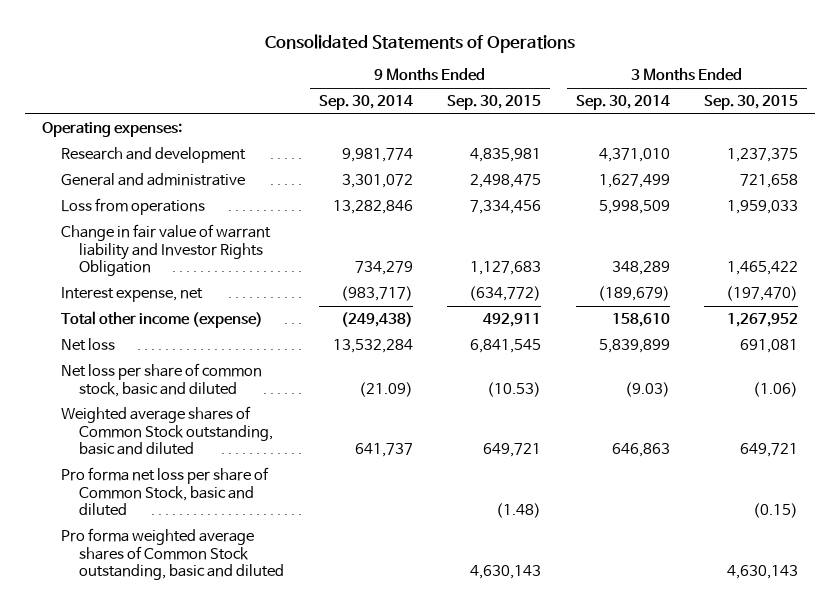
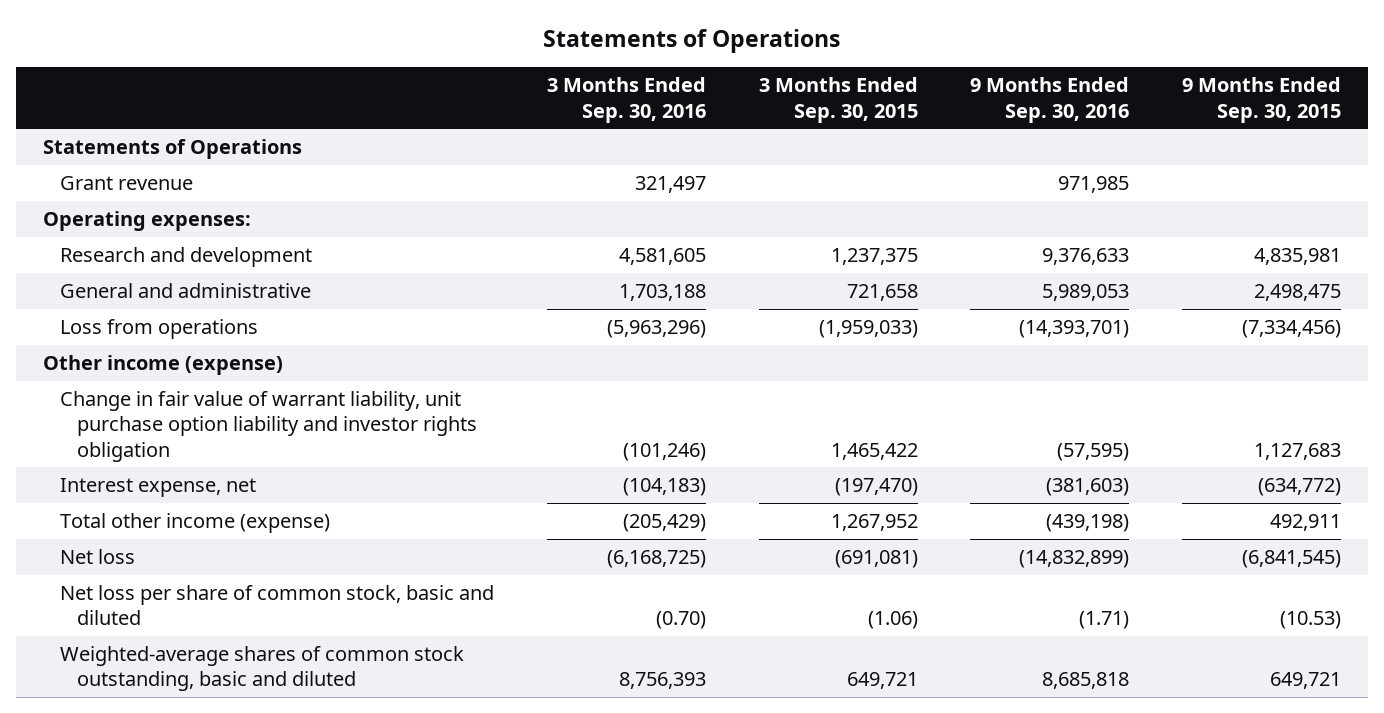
[265,33,576,53] Consolidated Statements of Operations -> [543,29,841,54] Statements of Operations
[318,95,413,111] Sep. 30, 2014 -> none
[575,95,670,111] Sep. 30, 2014 -> none
none -> [546,77,706,123] 3 Months Ended Sep. 30, 2016
none -> [970,77,1130,123] 9 Months Ended Sep. 30, 2016
none -> [42,139,302,160] Statements of Operations
none -> [59,176,193,191] Grant revenue
[470,200,542,215] 7,334,456 -> [1242,320,1342,339] (7,334,456)
[727,200,799,215] 1,959,033 -> [818,320,918,339] (1,959,033)
none -> [42,355,283,376] Other income (expense)
[60,224,271,277] Change in fair value of warrant liability and Investor Rights Obligation -> [59,391,477,462] Change in fair value of warrant liability, unit purchase option liability and investor rights obligation
[470,339,542,354] 6,841,545 -> [1242,550,1342,569] (6,841,545)
[740,339,799,354] 691,081 -> [834,550,918,569] (691,081)
[60,467,269,517] Pro forma net loss per share of Common Stock, basic and diluted -> none
[60,528,285,581] Pro forma weighted average shares of Common Stock outstanding, basic and diluted -> none
[60,406,274,456] Weighted average shares of Common Stock outstanding, basic and diluted -> [59,646,464,692] Weighted-average shares of common stock outstanding, basic and diluted

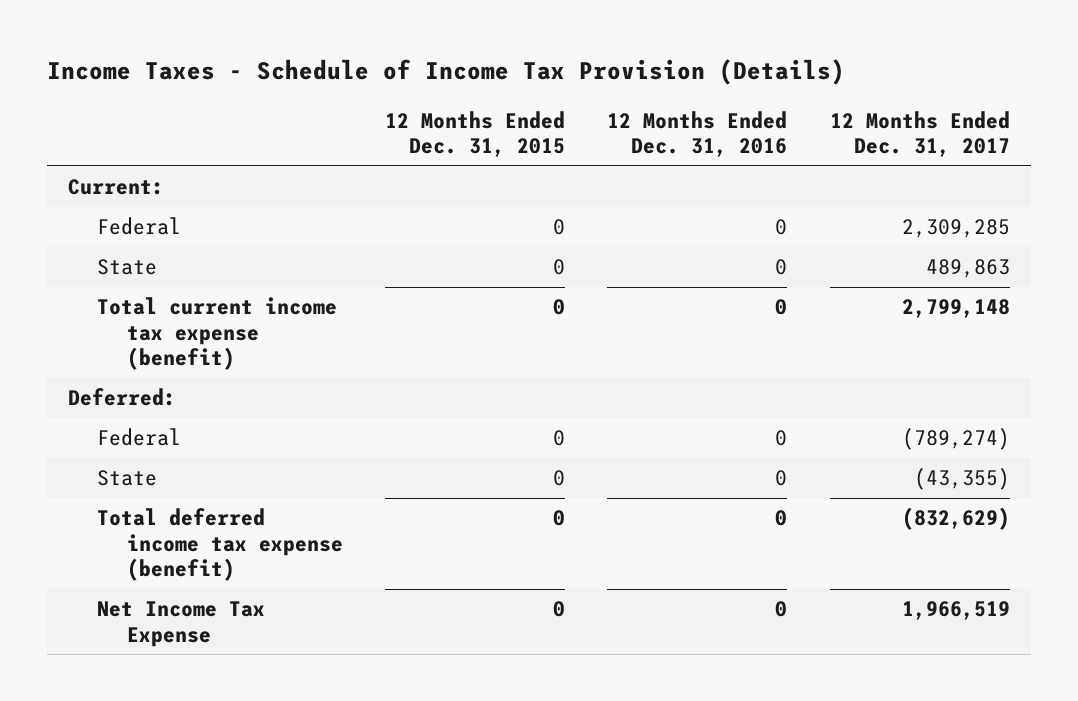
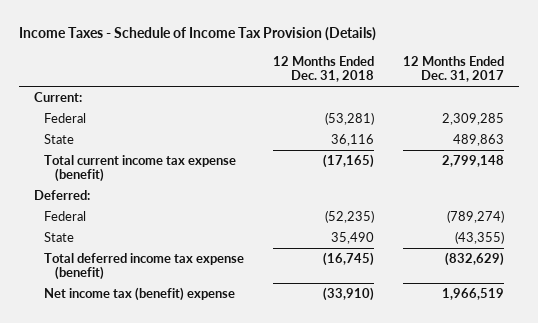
[385,110,566,157] 12 Months Ended Dec. 31, 2015 -> none
[607,110,788,157] 12 Months Ended Dec. 31, 2016 -> none
none -> [273,55,375,82] 12 Months Ended Dec. 31, 2018
[97,601,266,647] Net Income Tax Expense -> [44,287,236,302] Net income tax (benefit) expense

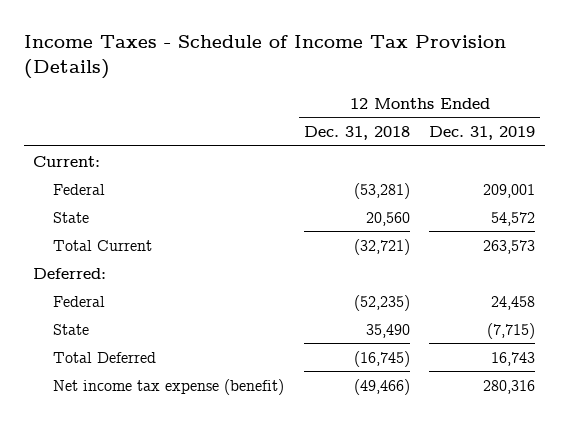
[403,55,505,82] 12 Months Ended Dec. 31, 2017 -> none
none -> [429,125,536,140] Dec. 31, 2019
[331,134,375,147] 36,116 -> [365,211,410,226] 20,560
[44,155,237,183] Total current income tax expense (benefit) -> [53,239,153,251] Total Current
[323,154,375,169] (17,165) -> [353,238,410,255] (32,721)
[44,253,245,281] Total deferred income tax expense (benefit) -> [53,351,157,363] Total Deferred
[44,287,236,302] Net income tax (benefit) expense -> [53,378,285,395] Net income tax expense (benefit)
[323,287,375,302] (33,910) -> [353,378,410,395] (49,466)

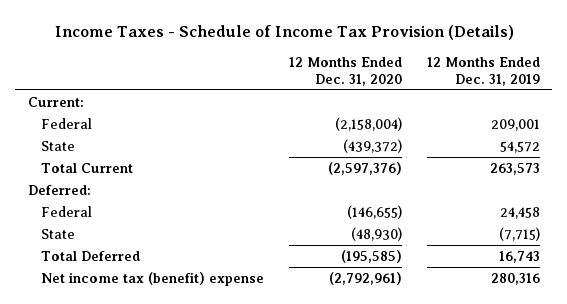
[303,125,410,140] Dec. 31, 2018 -> none
none -> [288,56,402,86] 12 Months Ended Dec. 31, 2020
[53,378,285,395] Net income tax expense (benefit) -> [41,271,265,286] Net income tax (benefit) expense

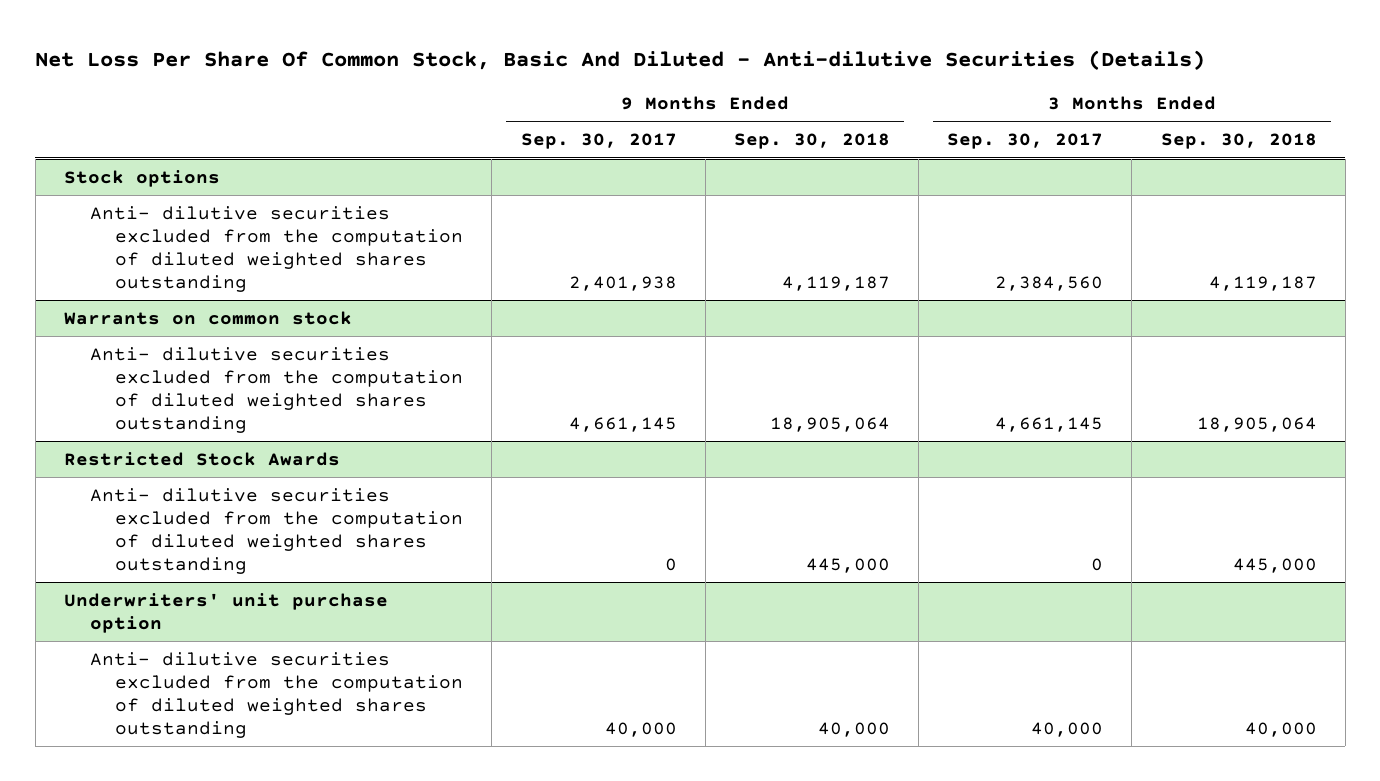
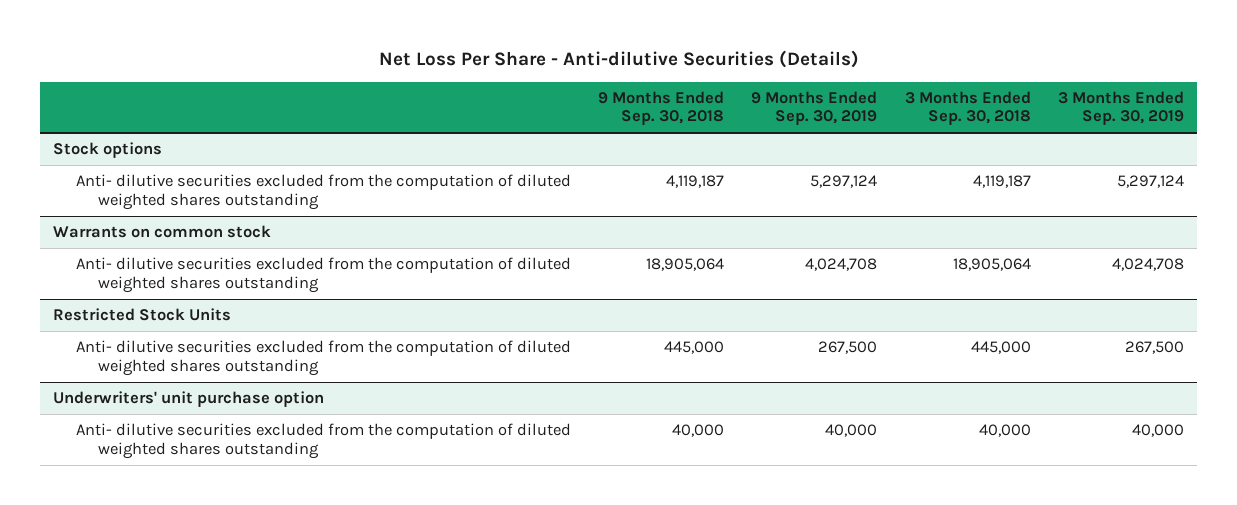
[35,49,1206,70] Net Loss Per Share Of Common Stock, Basic And Diluted - Anti-dilutive Securities (Details) -> [378,50,859,69] Net Loss Per Share - Anti-dilutive Securities (Details)
[520,133,677,150] Sep. 30, 2017 -> none
[947,133,1104,150] Sep. 30, 2017 -> none
none -> [751,90,878,126] 9 Months Ended Sep. 30, 2019
none -> [1057,90,1184,126] 3 Months Ended Sep. 30, 2019
[63,451,340,466] Restricted Stock Awards -> [53,308,232,322] Restricted Stock Units

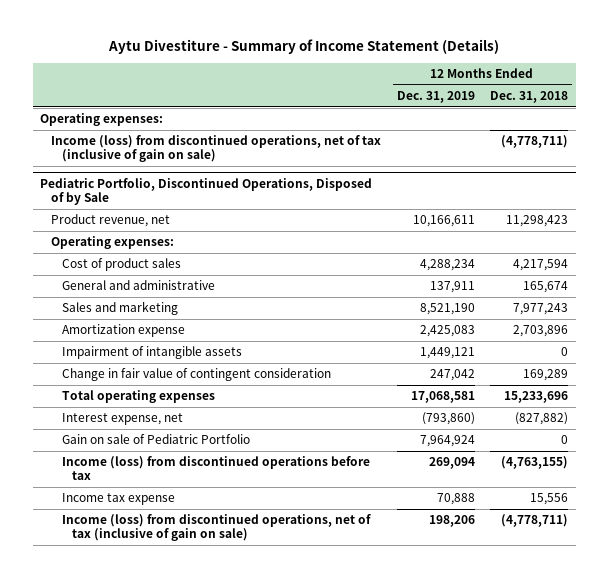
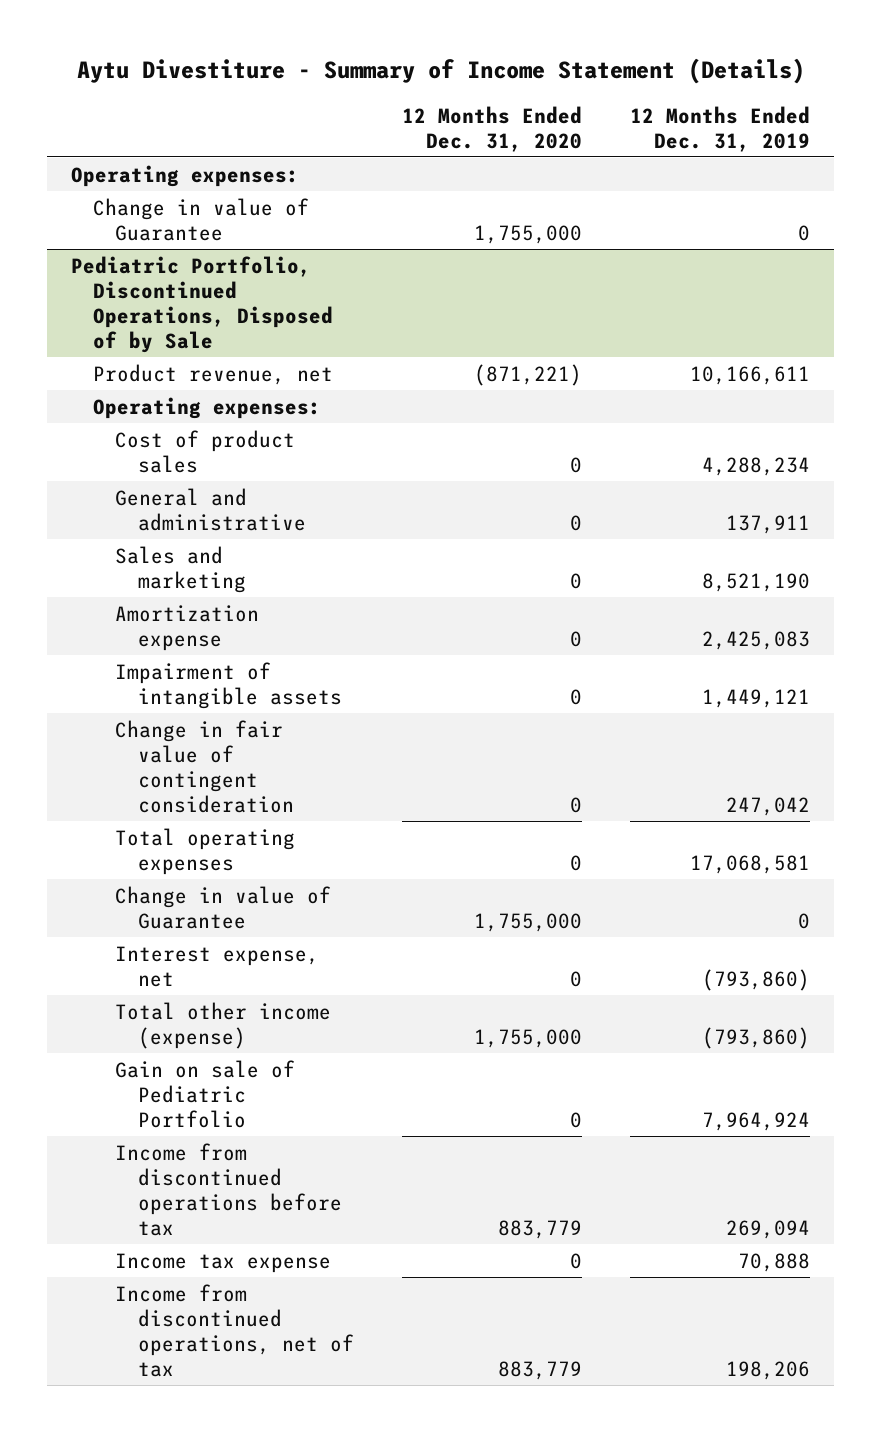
[490,91,569,104] Dec. 31, 2018 -> none
none -> [401,105,582,152] 12 Months Ended Dec. 31, 2020
[50,135,381,163] Income (loss) from discontinued operations, net of tax (inclusive of gain on sale) -> none
none -> [93,197,310,241] Change in value of Guarantee
none -> [115,885,332,929] Change in value of Guarantee
none -> [115,1001,332,1049] Total other income (expense)
[61,456,370,481] Income (loss) from discontinued operations before tax -> [115,1142,342,1236] Income from discontinued operations before tax
[61,514,371,542] Income (loss) from discontinued operations, net of tax (inclusive of gain on sale) -> [115,1283,354,1377] Income from discontinued operations, net of tax

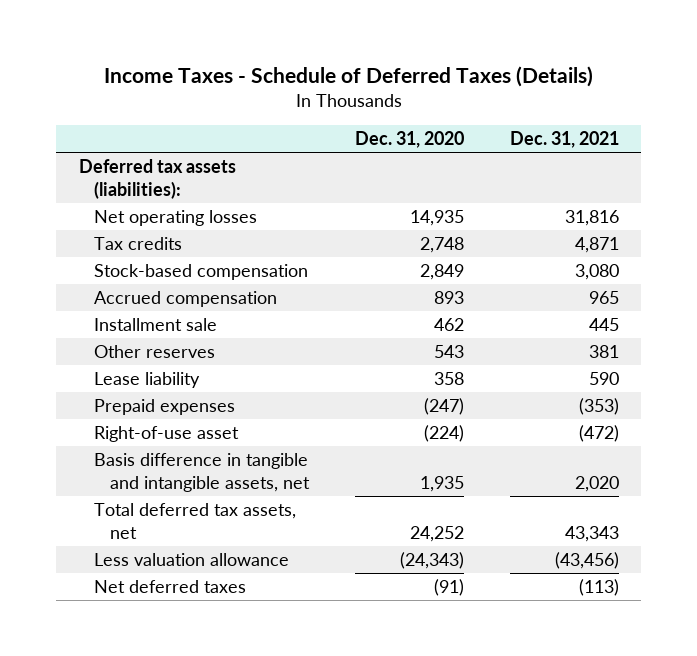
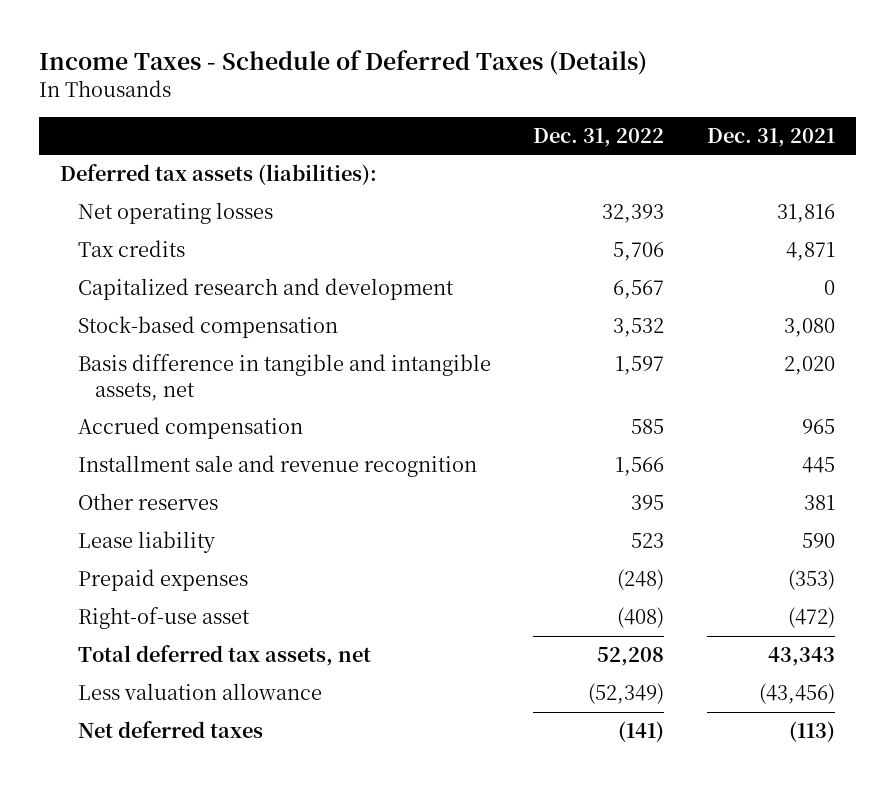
[354,131,464,149] Dec. 31, 2020 -> none
none -> [533,127,665,147] Dec. 31, 2022
none -> [77,278,454,301] Capitalized research and development
[94,452,310,492] Basis difference in tangible and intangible assets, net -> [77,354,491,401] Basis difference in tangible and intangible assets, net
[94,317,218,331] Installment sale -> [77,455,477,478] Installment sale and revenue recognition

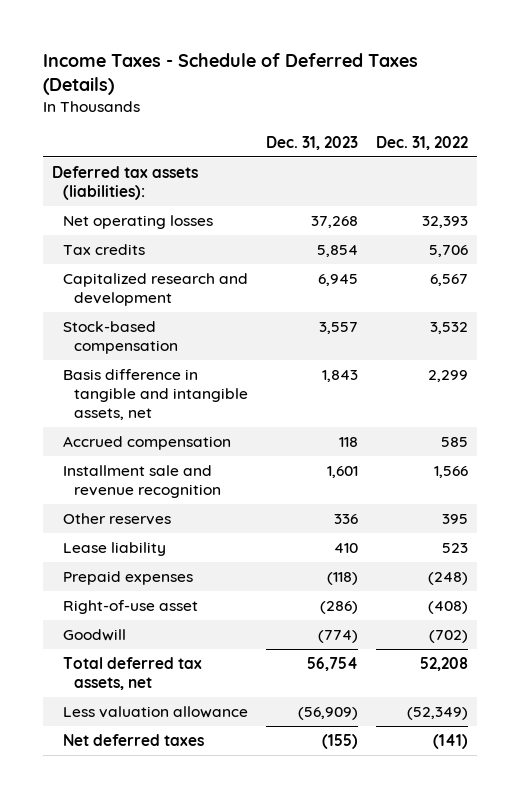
[707,127,836,147] Dec. 31, 2021 -> none
none -> [266,135,359,150] Dec. 31, 2023
[615,356,665,376] 1,597 -> [427,369,468,382] 2,299
none -> [63,628,127,641] Goodwill

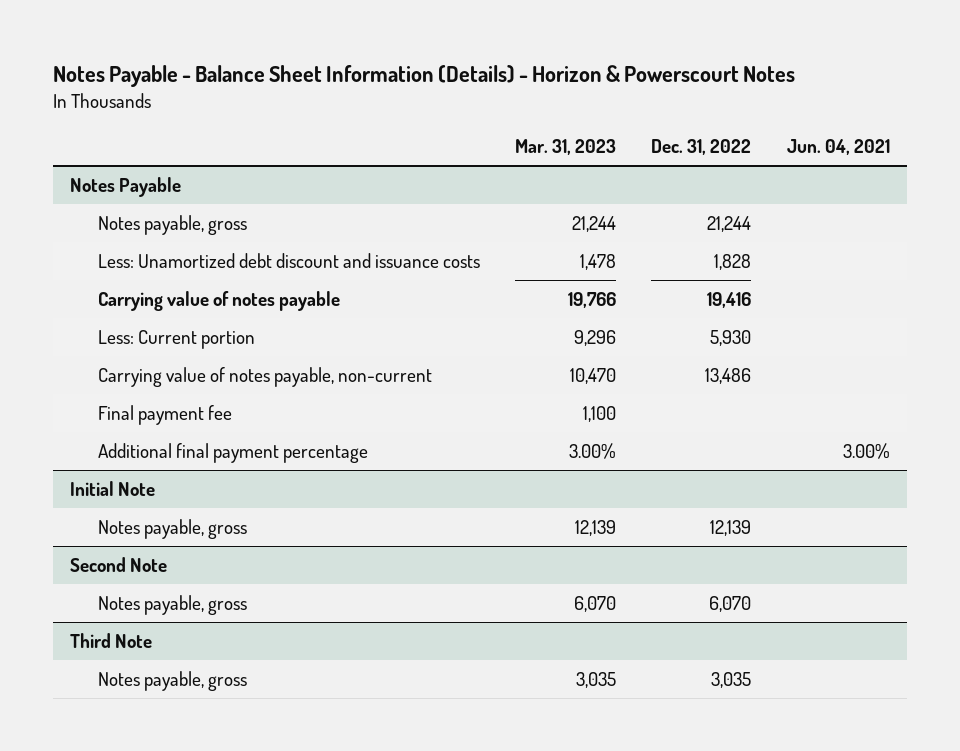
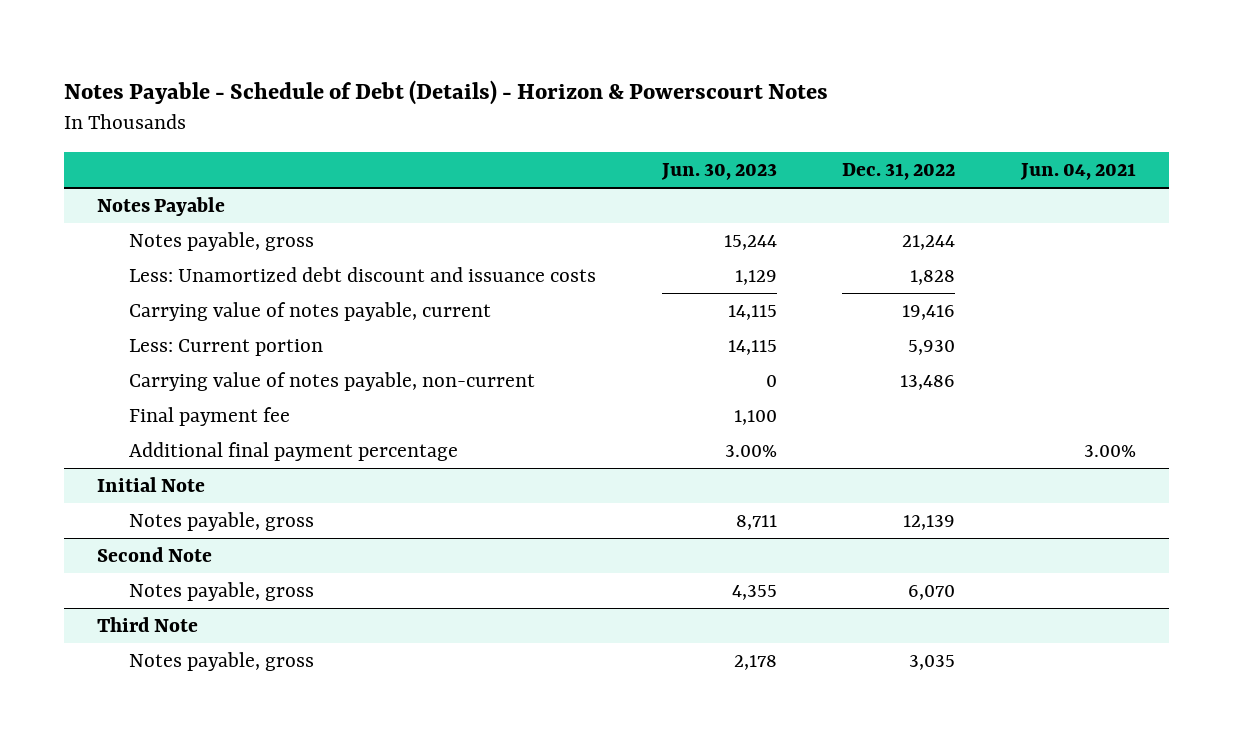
[52,65,795,88] Notes Payable - Balance Sheet Information (Details) - Horizon & Powerscourt Notes -> [63,79,828,105] Notes Payable - Schedule of Debt (Details) - Horizon & Powerscourt Notes
[514,139,616,156] Mar. 31, 2023 -> none
none -> [660,162,777,180] Jun. 30, 2023
[97,291,340,312] Carrying value of notes payable -> [128,302,491,322] Carrying value of notes payable, current

